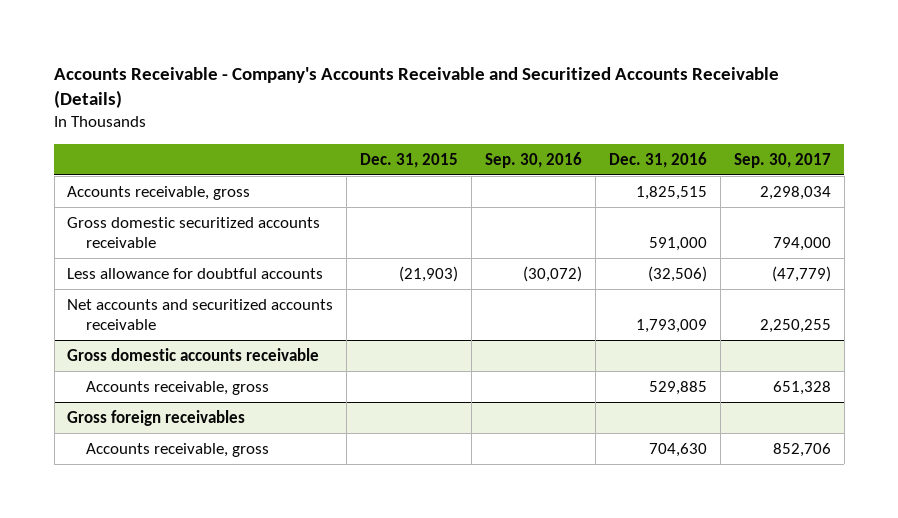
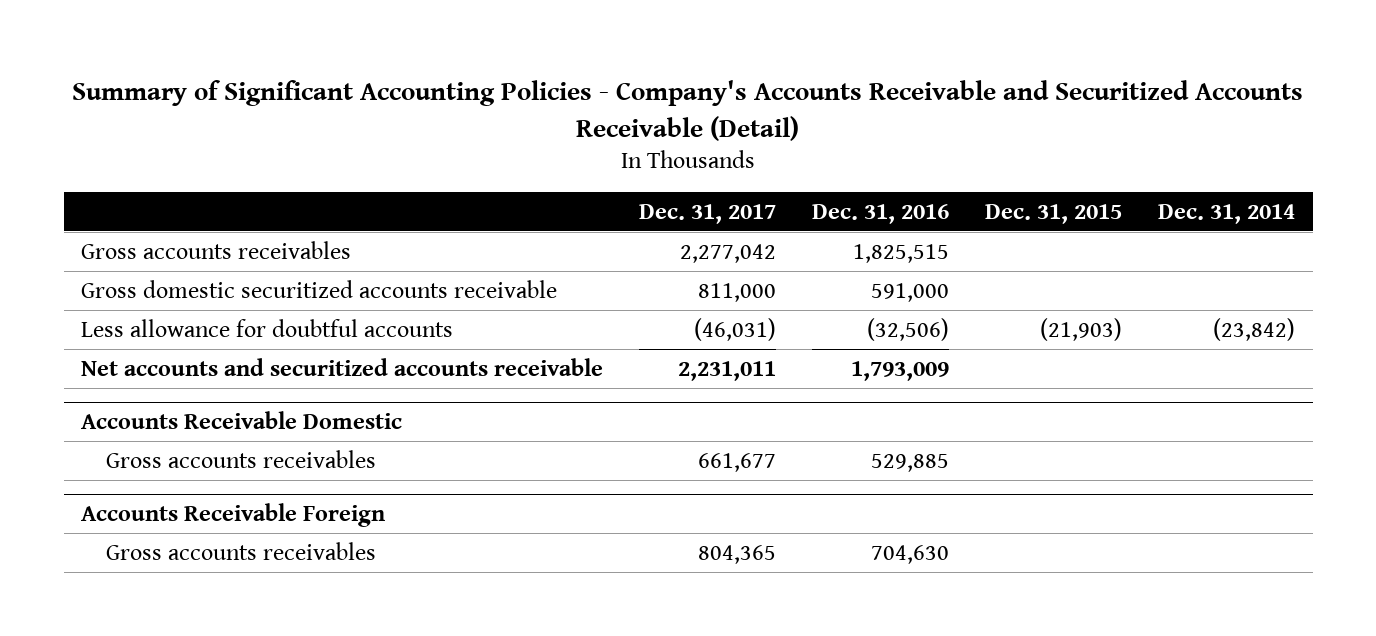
[54,66,780,109] Accounts Receivable - Company's Accounts Receivable and Securitized Accounts Receivable (Details) -> [72,80,1304,141] Summary of Significant Accounting Policies - Company's Accounts Receivable and Securitized Accounts Receivable (Detail)
[485,151,583,168] Sep. 30, 2016 -> none
[733,152,831,168] Sep. 30, 2017 -> none
none -> [639,203,777,224] Dec. 31, 2017
none -> [1157,203,1295,224] Dec. 31, 2014
[67,185,251,200] Accounts receivable, gross -> [81,240,352,259] Gross accounts receivables
[67,347,320,361] Gross domestic accounts receivable -> [81,410,403,429] Accounts Receivable Domestic
[86,380,270,395] Accounts receivable, gross -> [105,449,376,468] Gross accounts receivables
[67,409,246,426] Gross foreign receivables -> [81,502,386,527] Accounts Receivable Foreign
[86,442,270,457] Accounts receivable, gross -> [105,541,376,560] Gross accounts receivables

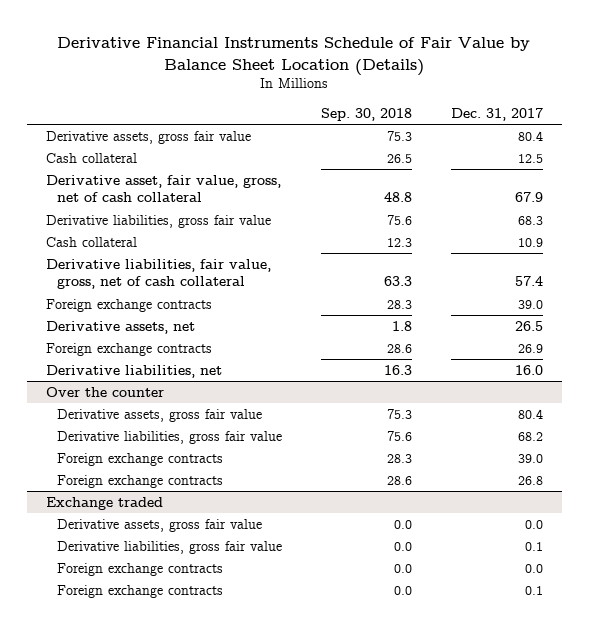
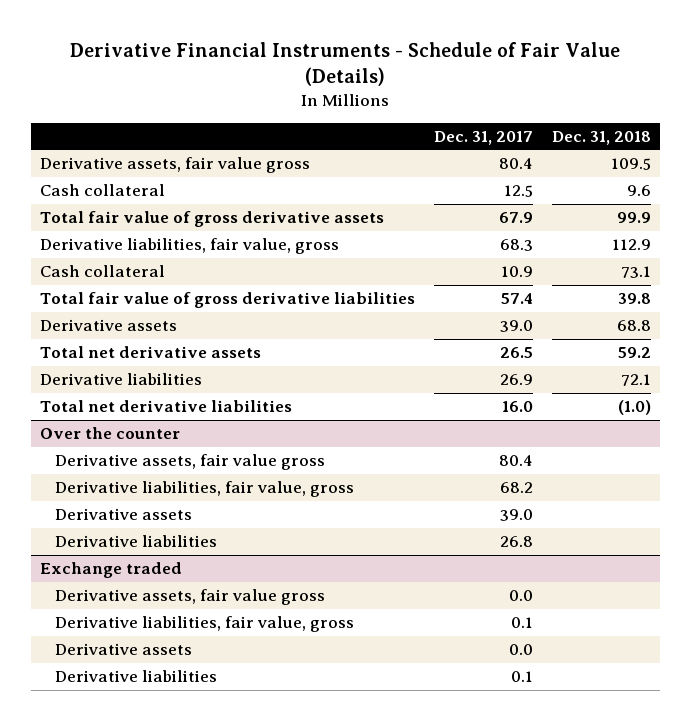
[57,37,531,76] Derivative Financial Instruments Schedule of Fair Value by Balance Sheet Location (Details) -> [70,42,621,87] Derivative Financial Instruments - Schedule of Fair Value (Details)
[320,107,412,121] Sep. 30, 2018 -> none
none -> [551,130,651,145] Dec. 31, 2018
[46,130,252,144] Derivative assets, gross fair value -> [40,157,311,174] Derivative assets, fair value gross
[46,174,282,203] Derivative asset, fair value, gross, net of cash collateral -> [40,211,385,228] Total fair value of gross derivative assets
[46,214,272,228] Derivative liabilities, gross fair value -> [40,238,340,255] Derivative liabilities, fair value, gross
[46,258,272,290] Derivative liabilities, fair value, gross, net of cash collateral -> [40,292,416,309] Total fair value of gross derivative liabilities
[46,298,213,312] Foreign exchange contracts -> [40,319,178,332] Derivative assets
[46,320,196,334] Derivative assets, net -> [40,346,262,359] Total net derivative assets
[46,342,213,356] Foreign exchange contracts -> [40,373,203,386] Derivative liabilities
[46,364,223,378] Derivative liabilities, net -> [40,400,293,413] Total net derivative liabilities
[56,408,262,422] Derivative assets, gross fair value -> [54,454,325,471] Derivative assets, fair value gross
[56,430,282,444] Derivative liabilities, gross fair value -> [54,481,354,498] Derivative liabilities, fair value, gross
[56,452,223,466] Foreign exchange contracts -> [54,508,192,521] Derivative assets
[56,474,223,488] Foreign exchange contracts -> [54,535,217,548] Derivative liabilities
[56,518,262,532] Derivative assets, gross fair value -> [54,589,325,606] Derivative assets, fair value gross
[56,540,282,554] Derivative liabilities, gross fair value -> [54,616,354,633] Derivative liabilities, fair value, gross
[56,562,223,576] Foreign exchange contracts -> [54,643,192,656] Derivative assets
[56,584,223,598] Foreign exchange contracts -> [54,670,217,683] Derivative liabilities

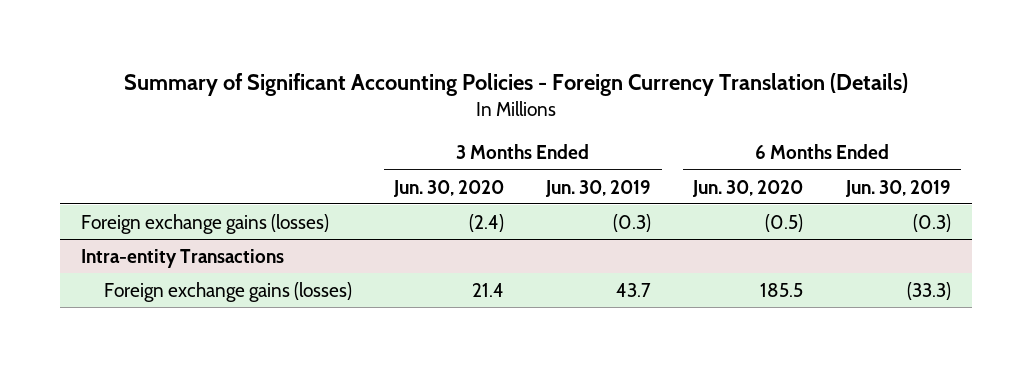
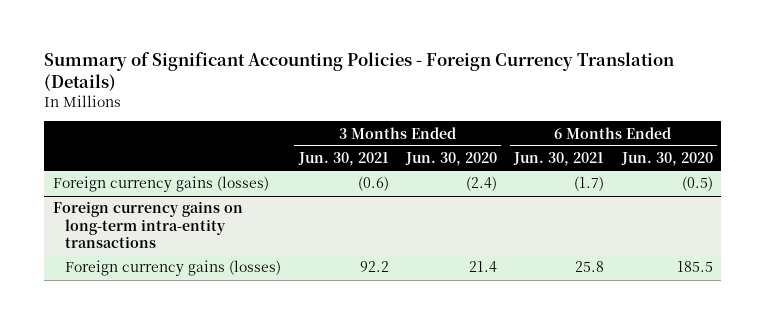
[545,179,652,197] Jun. 30, 2019 -> none
[844,179,951,197] Jun. 30, 2019 -> none
none -> [297,152,389,167] Jun. 30, 2021
none -> [513,152,605,167] Jun. 30, 2021
[81,213,330,234] Foreign exchange gains (losses) -> [52,176,269,193] Foreign currency gains (losses)
[81,248,285,268] Intra-entity Transactions -> [52,201,243,249] Foreign currency gains on long-term intra-entity transactions
[103,281,352,302] Foreign exchange gains (losses) -> [65,260,282,277] Foreign currency gains (losses)

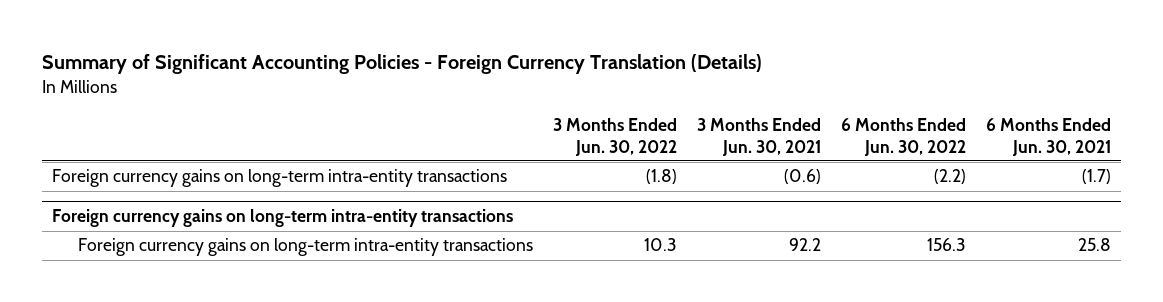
[404,152,497,167] Jun. 30, 2020 -> none
[620,152,713,167] Jun. 30, 2020 -> none
none -> [552,117,677,156] 3 Months Ended Jun. 30, 2022
none -> [841,117,967,156] 6 Months Ended Jun. 30, 2022
[52,176,269,193] Foreign currency gains (losses) -> [51,169,507,188] Foreign currency gains on long-term intra-entity transactions
[65,260,282,277] Foreign currency gains (losses) -> [77,238,533,257] Foreign currency gains on long-term intra-entity transactions

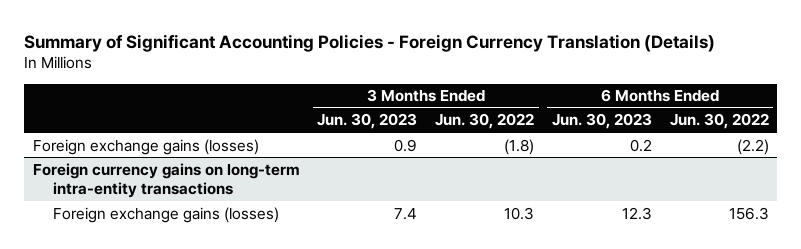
[696,117,821,156] 3 Months Ended Jun. 30, 2021 -> none
[986,117,1112,156] 6 Months Ended Jun. 30, 2021 -> none
none -> [317,113,418,130] Jun. 30, 2023
none -> [551,113,652,130] Jun. 30, 2023
[51,169,507,188] Foreign currency gains on long-term intra-entity transactions -> [32,138,259,155] Foreign exchange gains (losses)
[77,238,533,257] Foreign currency gains on long-term intra-entity transactions -> [52,206,279,223] Foreign exchange gains (losses)

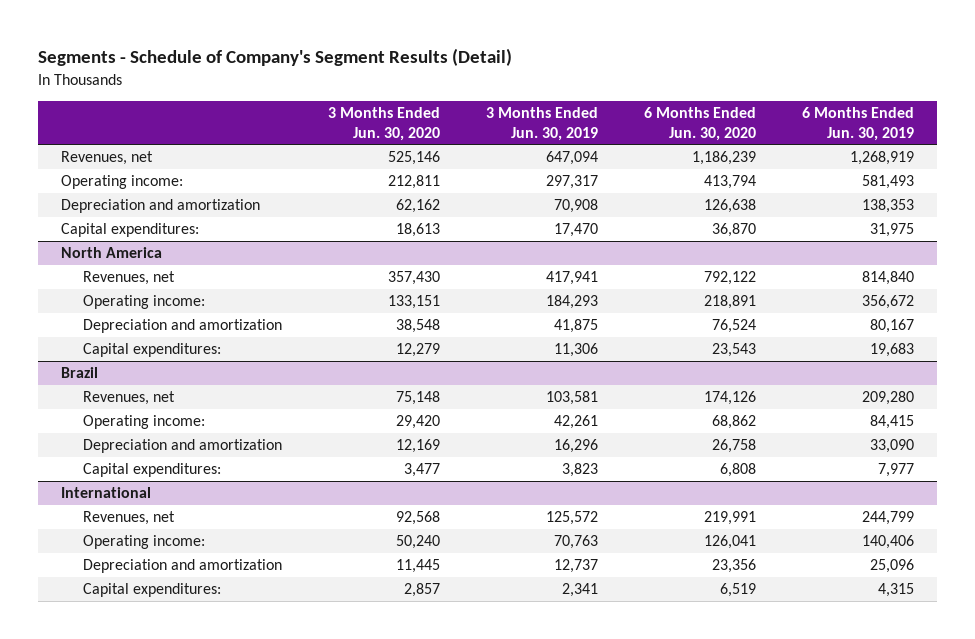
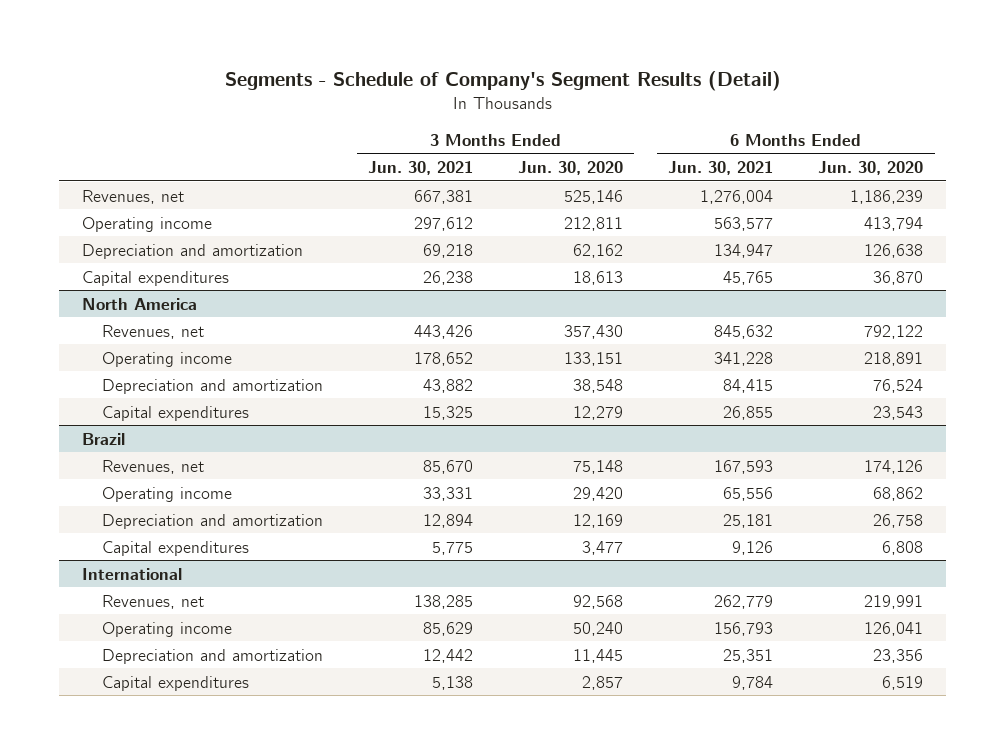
[486,107,599,141] 3 Months Ended Jun. 30, 2019 -> none
[801,107,914,141] 6 Months Ended Jun. 30, 2019 -> none
none -> [367,160,473,175] Jun. 30, 2021
none -> [668,160,774,175] Jun. 30, 2021
[61,174,184,189] Operating income: -> [81,216,212,232] Operating income
[61,222,200,237] Capital expenditures: -> [81,270,229,286] Capital expenditures
[83,294,206,309] Operating income: -> [101,351,232,367] Operating income
[83,342,222,357] Capital expenditures: -> [101,405,249,421] Capital expenditures
[83,414,206,429] Operating income: -> [101,486,232,502] Operating income
[83,462,222,477] Capital expenditures: -> [101,540,249,556] Capital expenditures
[83,534,206,549] Operating income: -> [101,621,232,637] Operating income
[83,582,222,597] Capital expenditures: -> [101,675,249,691] Capital expenditures

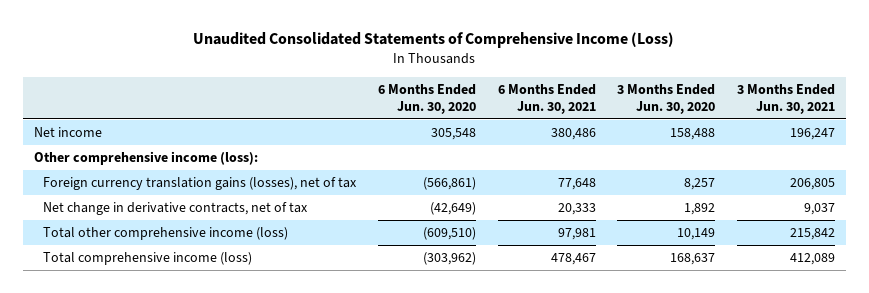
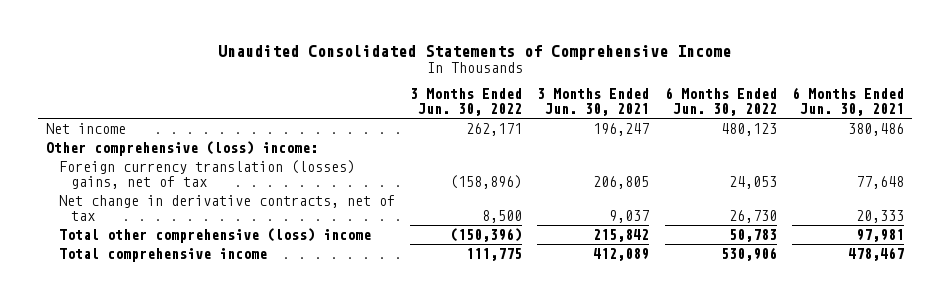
[193,32,675,49] Unaudited Consolidated Statements of Comprehensive Income (Loss) -> [218,44,732,60] Unaudited Consolidated Statements of Comprehensive Income
[378,83,477,114] 6 Months Ended Jun. 30, 2020 -> none
[617,83,716,114] 3 Months Ended Jun. 30, 2020 -> none
none -> [409,88,522,117] 3 Months Ended Jun. 30, 2022
none -> [664,87,777,117] 6 Months Ended Jun. 30, 2022
[33,150,258,165] Other comprehensive income (loss): -> [45,140,318,156] Other comprehensive (loss) income:
[43,176,358,190] Foreign currency translation gains (losses), net of tax -> [58,159,355,189] Foreign currency translation (losses) gains, net of tax
[43,226,289,240] Total other comprehensive income (loss) -> [58,227,371,243] Total other comprehensive (loss) income
[43,251,253,265] Total comprehensive income (loss) -> [58,247,267,262] Total comprehensive income

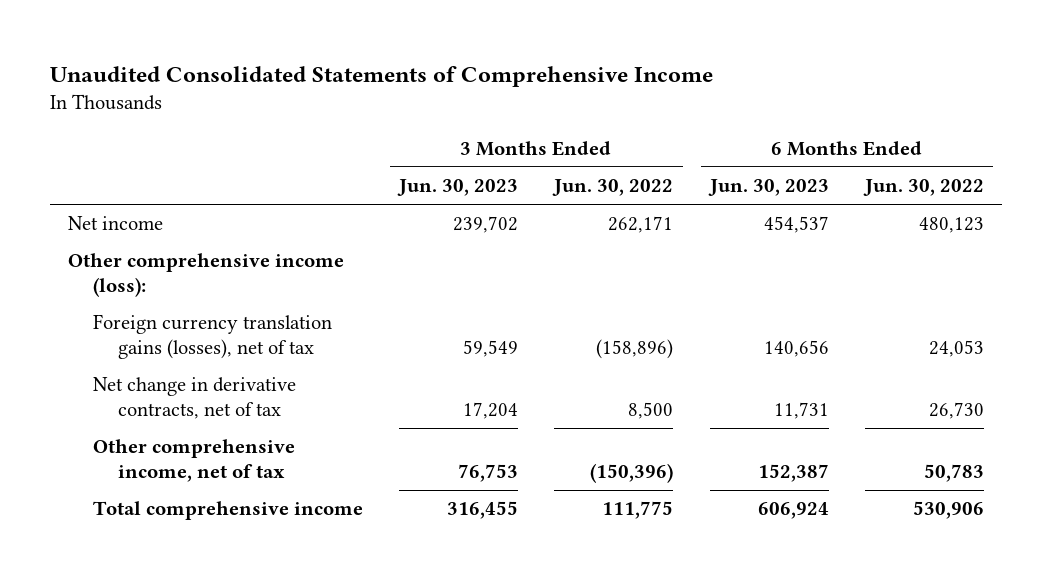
[537,88,650,117] 3 Months Ended Jun. 30, 2021 -> none
[792,87,905,117] 6 Months Ended Jun. 30, 2021 -> none
none -> [397,179,519,197] Jun. 30, 2023
none -> [707,179,829,197] Jun. 30, 2023
[45,140,318,156] Other comprehensive (loss) income: -> [67,253,344,298] Other comprehensive income (loss):
[58,159,355,189] Foreign currency translation (losses) gains, net of tax -> [93,314,333,360] Foreign currency translation gains (losses), net of tax
[58,227,371,243] Total other comprehensive (loss) income -> [93,439,296,483] Other comprehensive income, net of tax

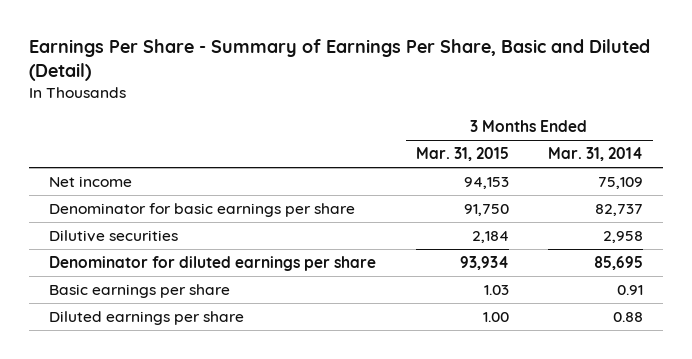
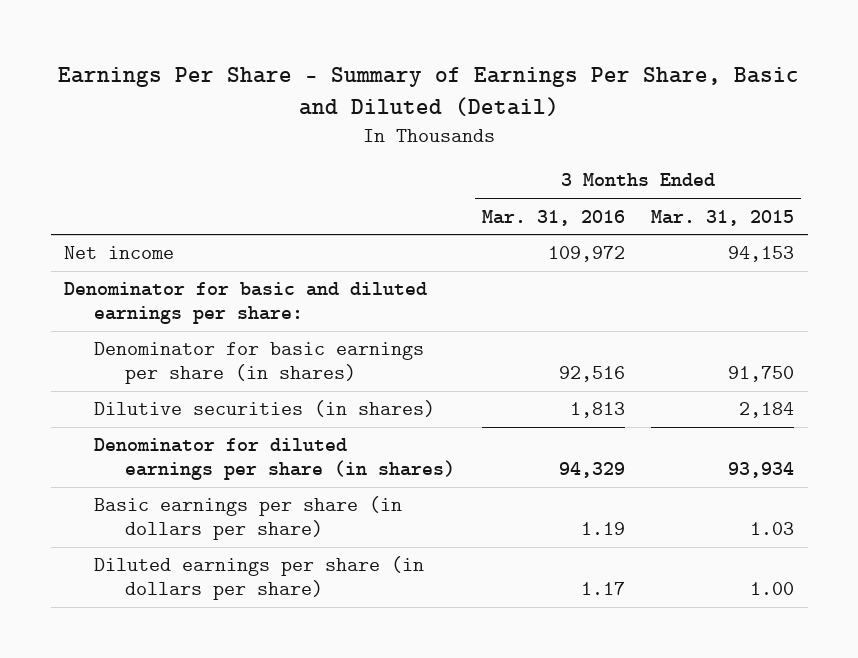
[548,147,644,162] Mar. 31, 2014 -> none
none -> [481,209,625,226] Mar. 31, 2016
none -> [64,282,428,325] Denominator for basic and diluted earnings per share:
[49,202,356,217] Denominator for basic earnings per share -> [94,342,425,385] Denominator for basic earnings per share (in shares)
[49,229,179,242] Dilutive securities -> [94,400,436,418] Dilutive securities (in shares)
[49,255,377,271] Denominator for diluted earnings per share -> [94,438,455,481] Denominator for diluted earnings per share (in shares)
[49,283,231,298] Basic earnings per share -> [94,496,403,541] Basic earnings per share (in dollars per share)
[49,310,245,325] Diluted earnings per share -> [94,556,425,601] Diluted earnings per share (in dollars per share)

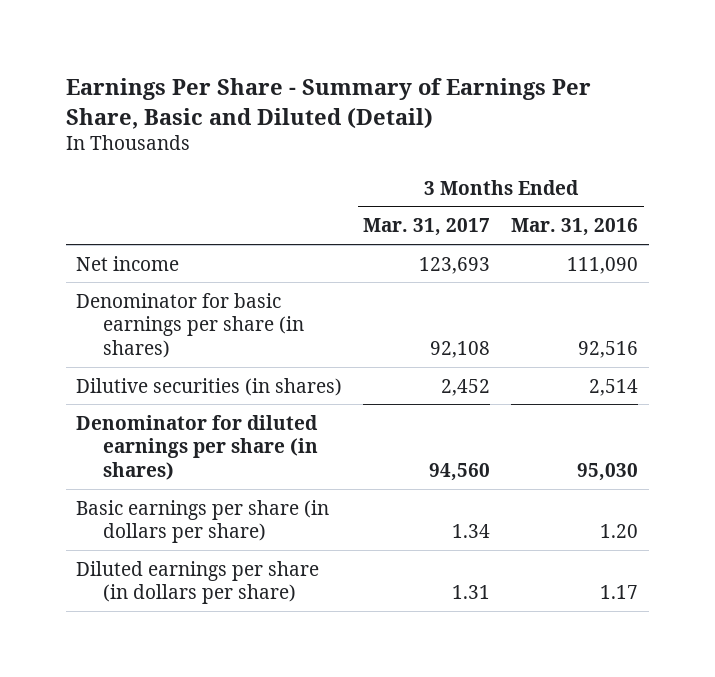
[651,209,795,226] Mar. 31, 2015 -> none
none -> [363,218,491,237] Mar. 31, 2017
[64,282,428,325] Denominator for basic and diluted earnings per share: -> none
[547,246,625,263] 109,972 -> [567,256,639,274] 111,090
[569,402,625,419] 1,813 -> [589,378,639,396] 2,514
[558,462,625,479] 94,329 -> [577,463,639,482] 95,030
[580,522,625,536] 1.19 -> [600,524,639,539] 1.20

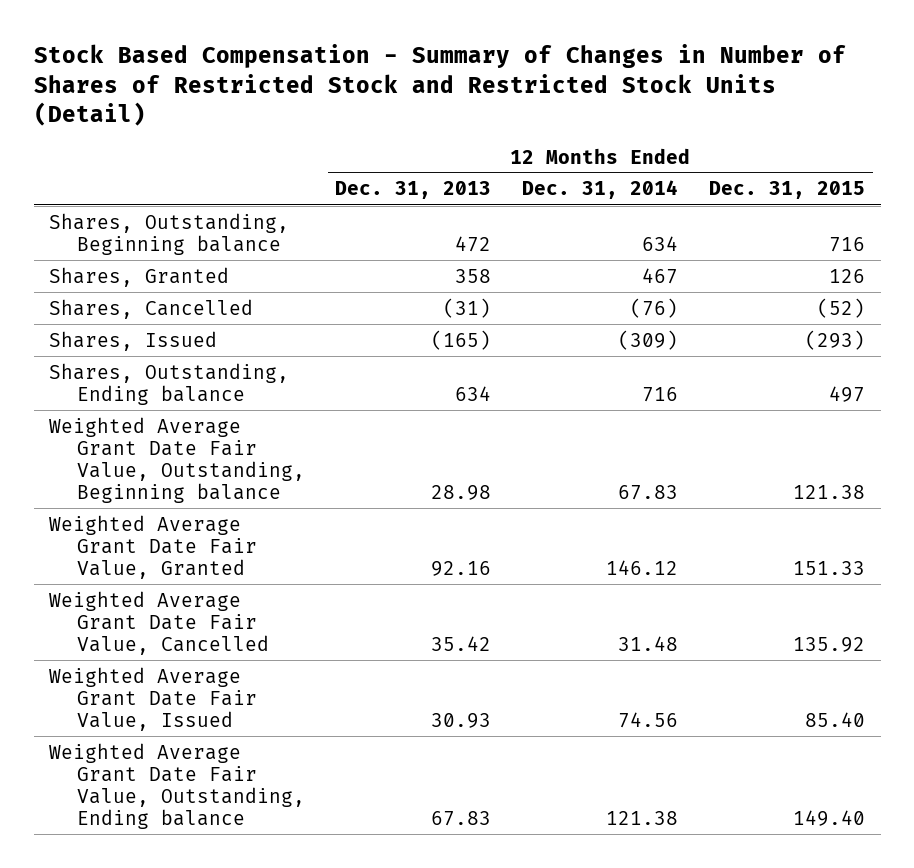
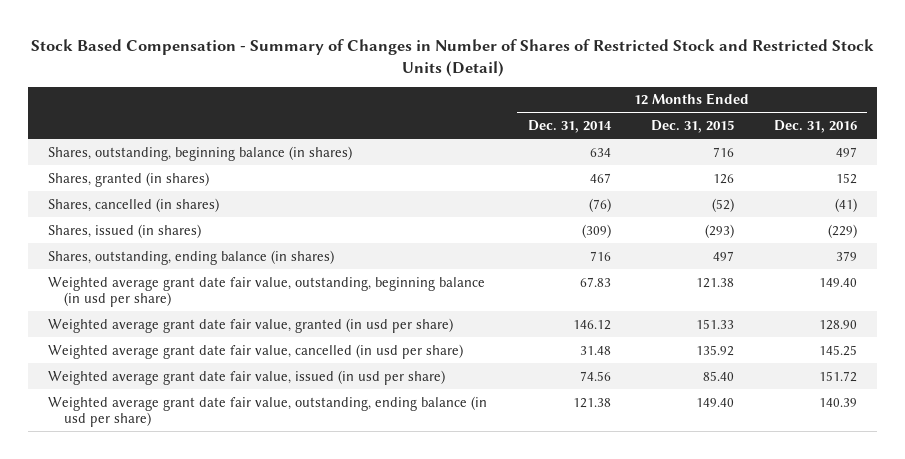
[335,181,492,200] Dec. 31, 2013 -> none
none -> [773,120,857,134] Dec. 31, 2016
[49,212,290,255] Shares, Outstanding, Beginning balance -> [48,145,353,161] Shares, outstanding, beginning balance (in shares)
[49,266,230,287] Shares, Granted -> [48,171,210,187] Shares, granted (in shares)
[49,298,254,319] Shares, Cancelled -> [48,197,220,212] Shares, cancelled (in shares)
[49,330,218,351] Shares, Issued -> [48,223,202,238] Shares, issued (in shares)
[49,362,290,405] Shares, Outstanding, Ending balance -> [48,249,335,265] Shares, outstanding, ending balance (in shares)
[49,416,305,504] Weighted Average Grant Date Fair Value, Outstanding, Beginning balance -> [48,276,486,308] Weighted average grant date fair value, outstanding, beginning balance (in usd per share)
[49,514,257,579] Weighted Average Grant Date Fair Value, Granted -> [48,317,454,333] Weighted average grant date fair value, granted (in usd per share)
[49,590,269,655] Weighted Average Grant Date Fair Value, Cancelled -> [48,343,464,359] Weighted average grant date fair value, cancelled (in usd per share)
[49,666,257,731] Weighted Average Grant Date Fair Value, Issued -> [48,369,446,385] Weighted average grant date fair value, issued (in usd per share)
[49,742,305,830] Weighted Average Grant Date Fair Value, Outstanding, Ending balance -> [48,395,488,428] Weighted average grant date fair value, outstanding, ending balance (in usd per share)

